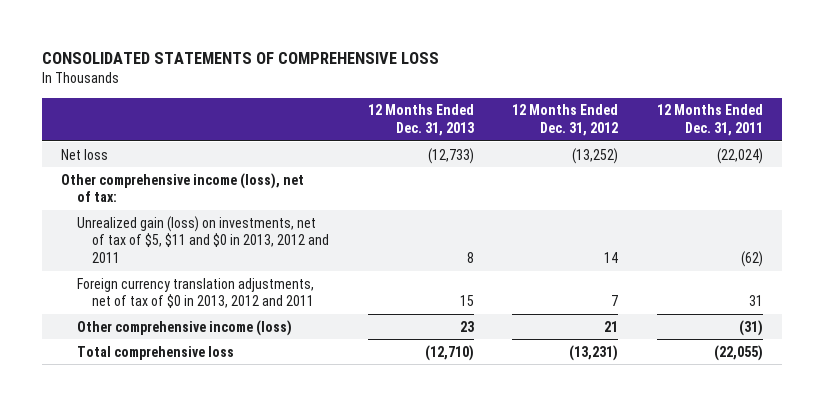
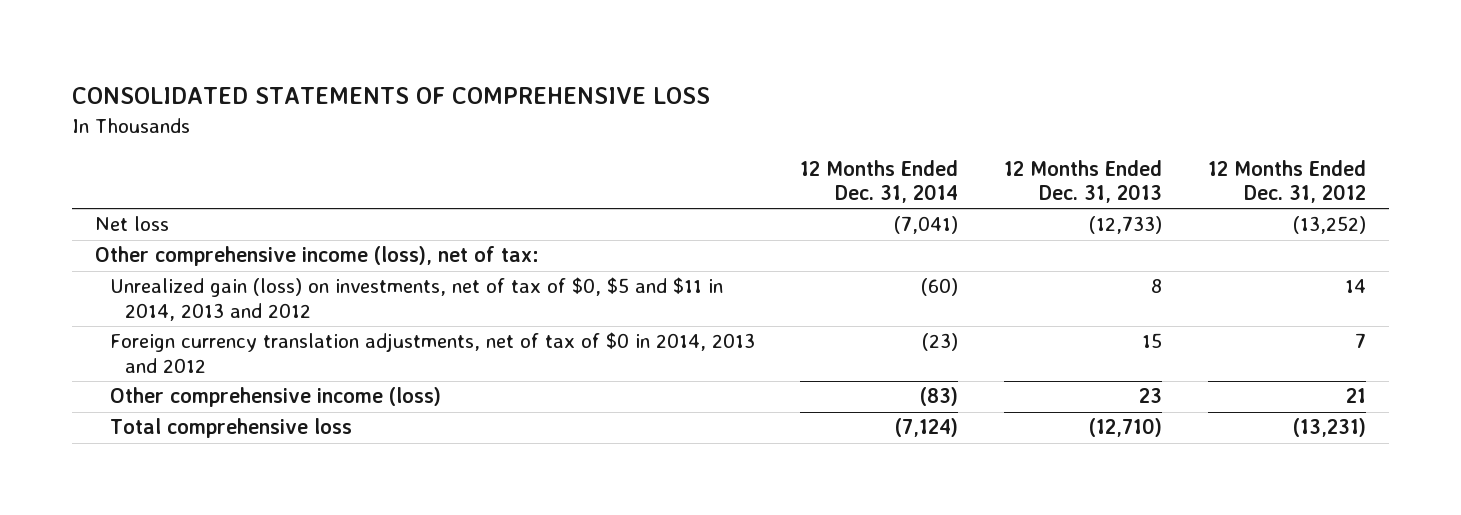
[656,104,763,136] 12 Months Ended Dec. 31, 2011 -> none
none -> [800,159,959,204] 12 Months Ended Dec. 31, 2014
[76,215,330,264] Unrealized gain (loss) on investments, net of tax of $5, $11 and $0 in 2013, 2012 and 2011 -> [109,277,723,321] Unrealized gain (loss) on investments, net of tax of $0, $5 and $11 in 2014, 2013 and 2012
[76,277,315,309] Foreign currency translation adjustments, net of tax of $0 in 2013, 2012 and 2011 -> [109,332,755,373] Foreign currency translation adjustments, net of tax of $0 in 2014, 2013 and 2012

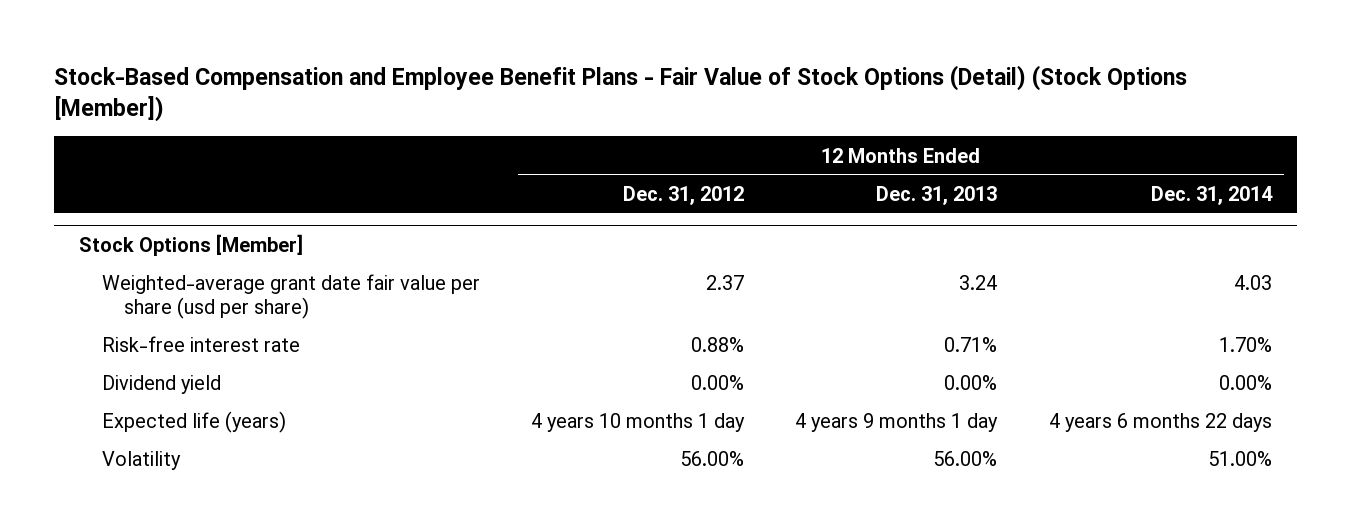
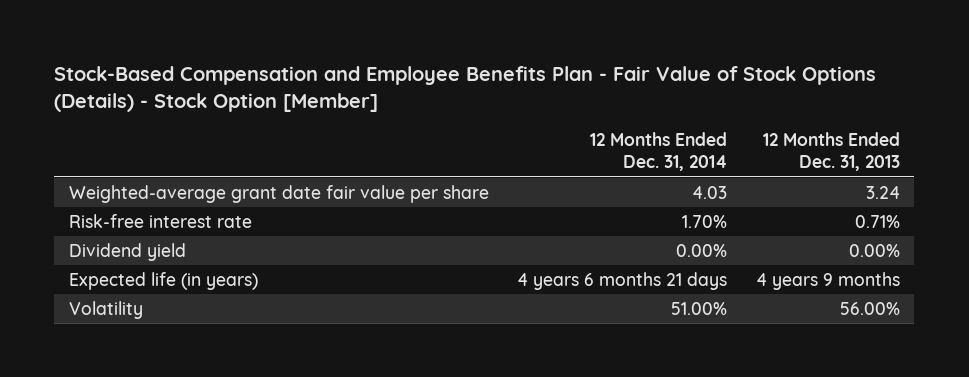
[53,65,1187,123] Stock-Based Compensation and Employee Benefit Plans - Fair Value of Stock Options (Detail) (Stock Options [Member]) -> [54,66,877,113] Stock-Based Compensation and Employee Benefits Plan - Fair Value of Stock Options (Details) - Stock Option [Member]
[623,185,745,205] Dec. 31, 2012 -> none
[79,233,304,256] Stock Options [Member] -> none
[101,274,480,319] Weighted-average grant date fair value per share (usd per share) -> [68,184,489,203] Weighted-average grant date fair value per share
[101,411,286,434] Expected life (years) -> [68,271,258,290] Expected life (in years)
[795,413,999,433] 4 years 9 months 1 day -> [756,271,901,290] 4 years 9 months
[1048,413,1272,433] 4 years 6 months 22 days -> [517,271,728,290] 4 years 6 months 21 days

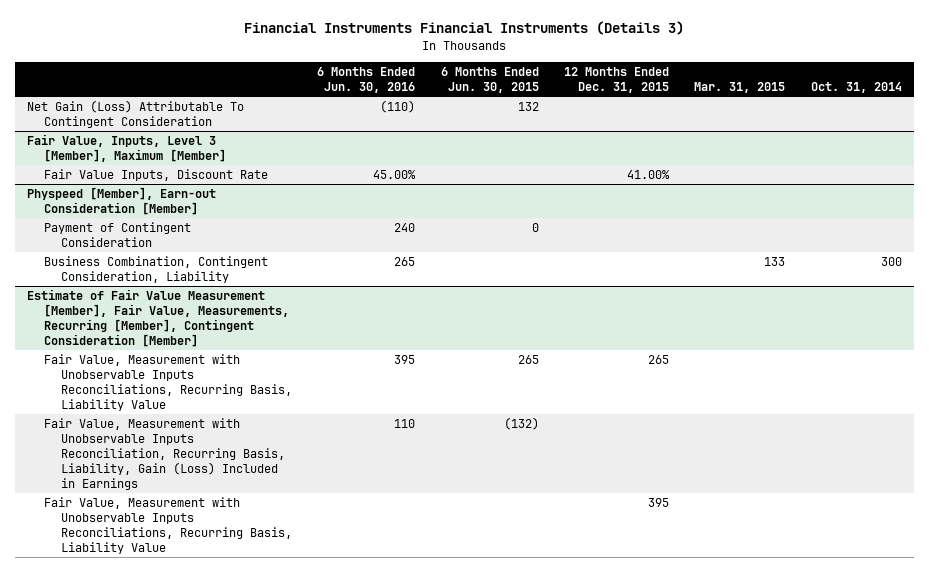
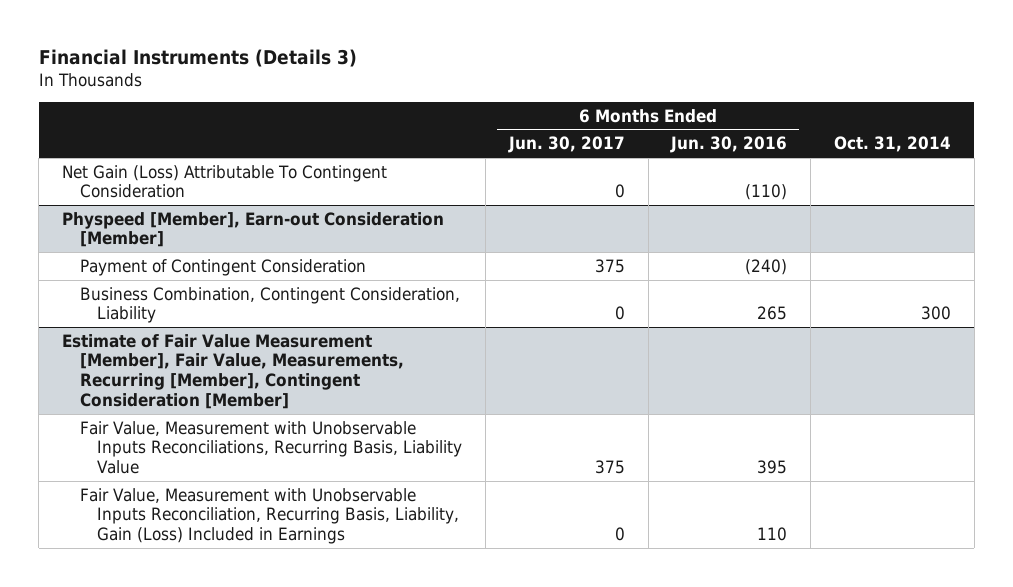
[244,21,685,36] Financial Instruments Financial Instruments (Details 3) -> [38,48,357,67] Financial Instruments (Details 3)
[440,66,539,93] 6 Months Ended Jun. 30, 2015 -> none
[563,66,669,93] 12 Months Ended Dec. 31, 2015 -> none
[694,81,786,93] Mar. 31, 2015 -> none
none -> [507,136,625,154] Jun. 30, 2017
[27,133,227,162] Fair Value, Inputs, Level 3 [Member], Maximum [Member] -> none
[44,168,269,181] Fair Value Inputs, Discount Rate -> none
[394,222,416,232] 240 -> [745,258,788,275] (240)
[44,496,293,554] Fair Value, Measurement with Unobservable Inputs Reconciliations, Recurring Basis, Liability Value -> none

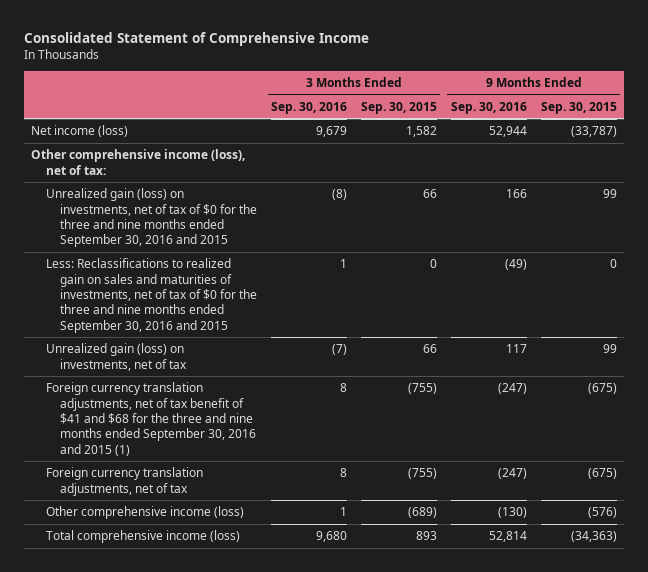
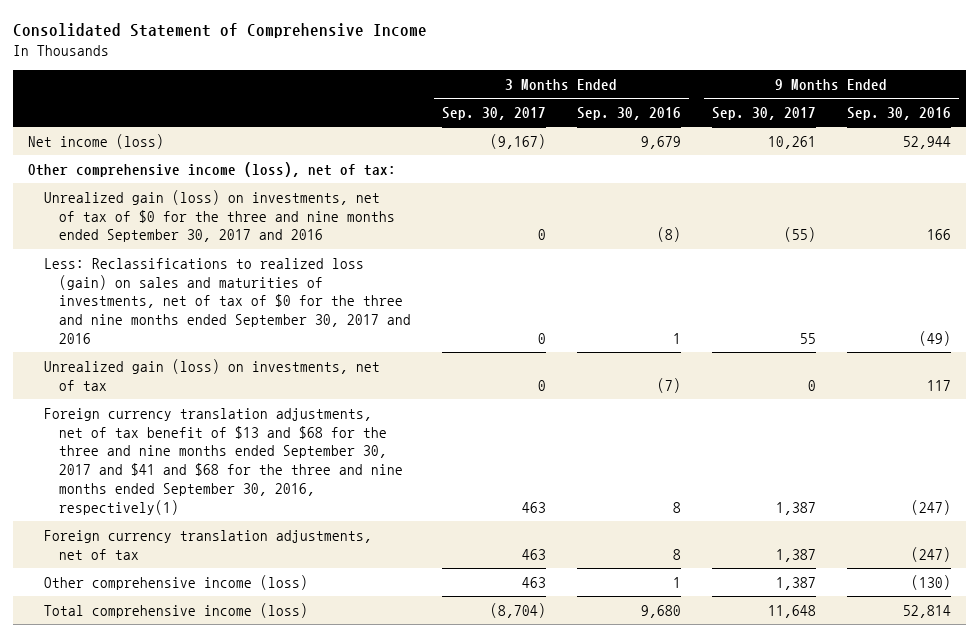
[360,101,437,114] Sep. 30, 2015 -> none
[540,101,617,114] Sep. 30, 2015 -> none
none -> [441,106,546,120] Sep. 30, 2017
none -> [711,106,816,120] Sep. 30, 2017
[45,188,258,248] Unrealized gain (loss) on investments, net of tax of $0 for the three and nine months ended September 30, 2016 and 2015 -> [43,189,395,243] Unrealized gain (loss) on investments, net of tax of $0 for the three and nine months ended September 30, 2017 and 2016
[45,258,258,333] Less: Reclassifications to realized gain on sales and maturities of investments, net of tax of $0 for the three and nine months ended September 30, 2016 and 2015 -> [43,257,411,344] Less: Reclassifications to realized loss (gain) on sales and maturities of investments, net of tax of $0 for the three and nine months ended September 30, 2017 and 2016
[45,382,257,456] Foreign currency translation adjustments, net of tax benefit of $41 and $68 for the three and nine months ended September 30, 2016 and 2015 (1) -> [43,407,403,515] Foreign currency translation adjustments, net of tax benefit of $13 and $68 for the three and nine months ended September 30, 2017 and $41 and $68 for the three and nine months ended September 30, 2016, respectively(1)

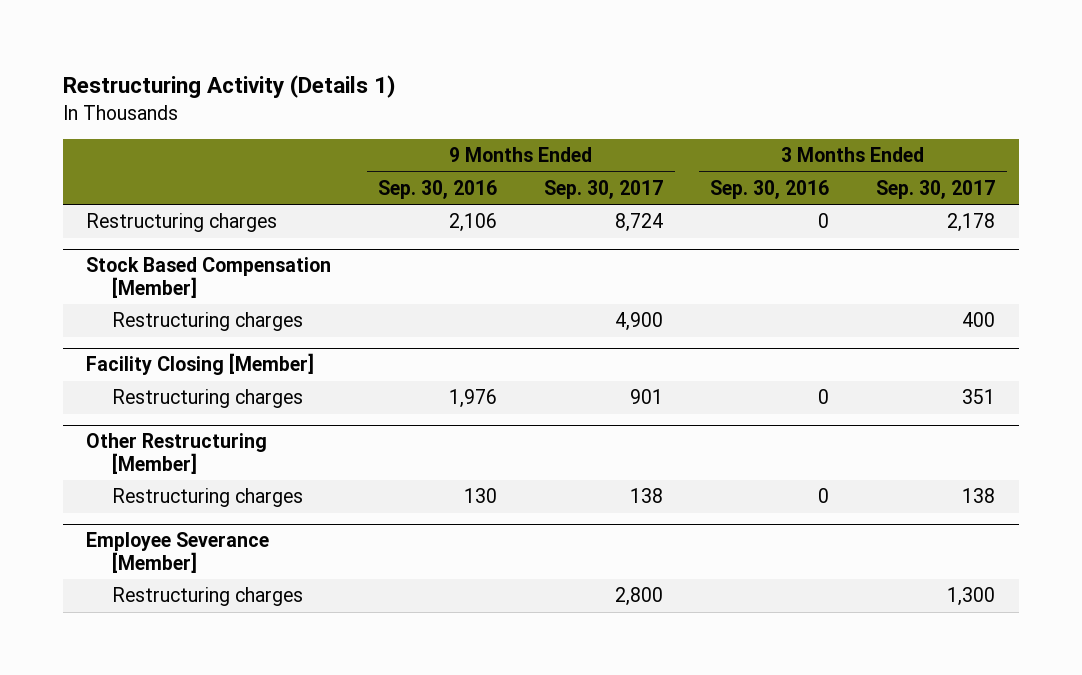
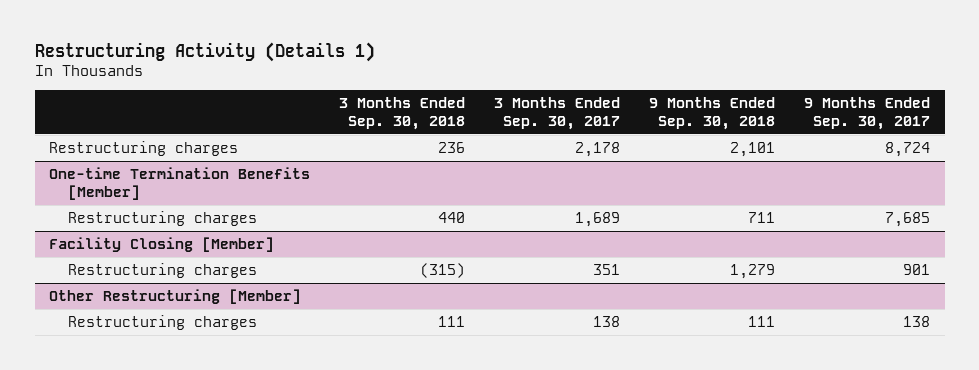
[378,179,498,199] Sep. 30, 2016 -> none
[710,179,830,199] Sep. 30, 2016 -> none
none -> [339,96,466,131] 3 Months Ended Sep. 30, 2018
none -> [649,96,776,131] 9 Months Ended Sep. 30, 2018
[86,257,332,298] Stock Based Compensation [Member] -> none
none -> [49,166,311,200] One-time Termination Benefits [Member]
[615,312,664,332] 4,900 -> [885,211,931,227] 7,685
[962,312,996,328] 400 -> [575,211,621,227] 1,689
[86,532,270,573] Employee Severance [Member] -> none
[112,587,304,607] Restructuring charges -> none

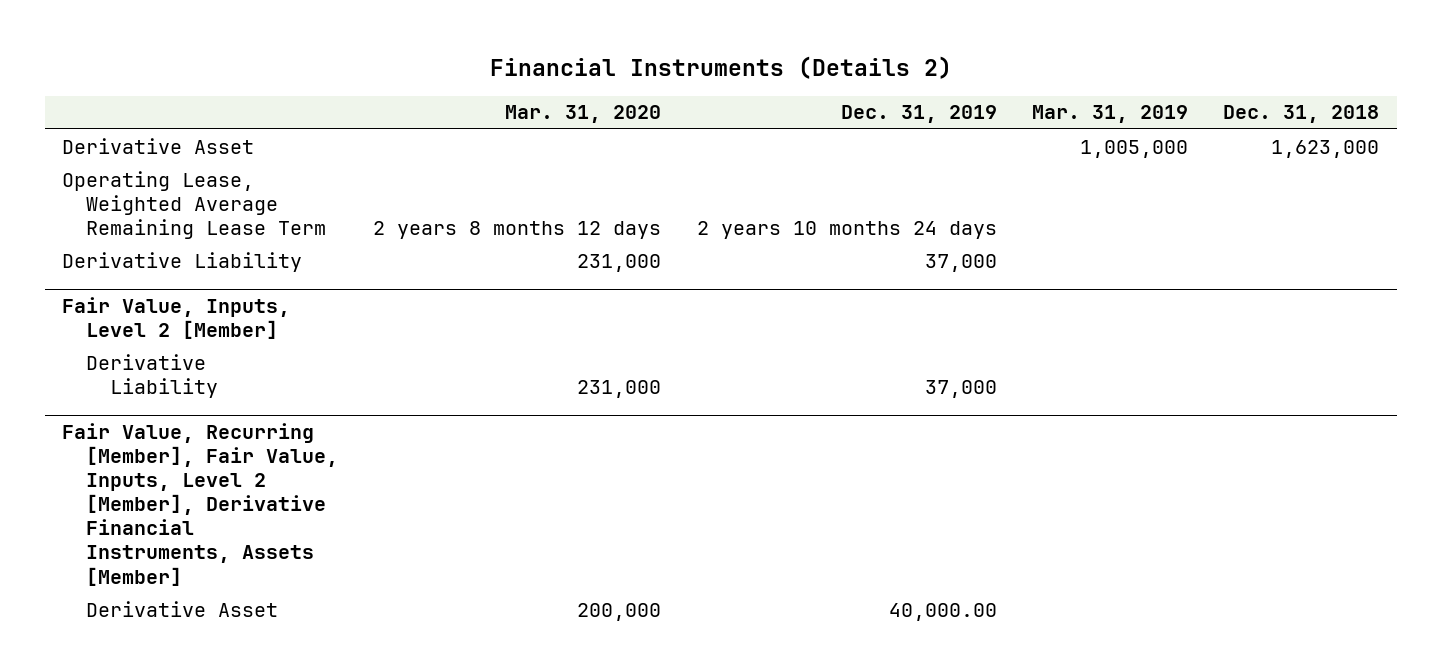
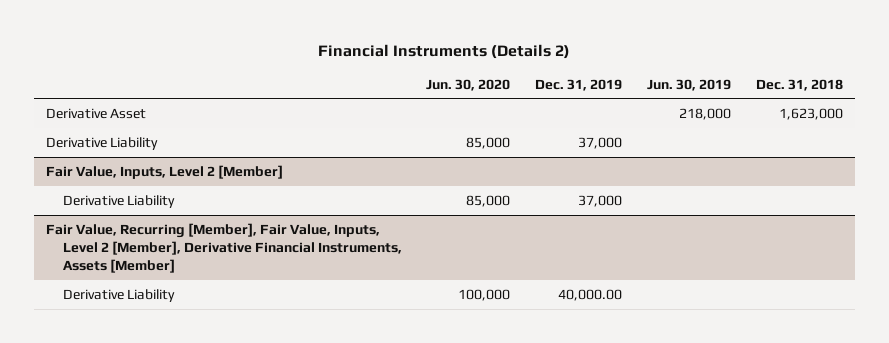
[505,105,662,124] Mar. 31, 2020 -> none
[1031,105,1188,124] Mar. 31, 2019 -> none
none -> [426,78,511,91] Jun. 30, 2020
none -> [646,78,731,91] Jun. 30, 2019
[62,170,327,240] Operating Lease, Weighted Average Remaining Lease Term -> none
[86,600,279,617] Derivative Asset -> none
none -> [62,288,175,302] Derivative Liability

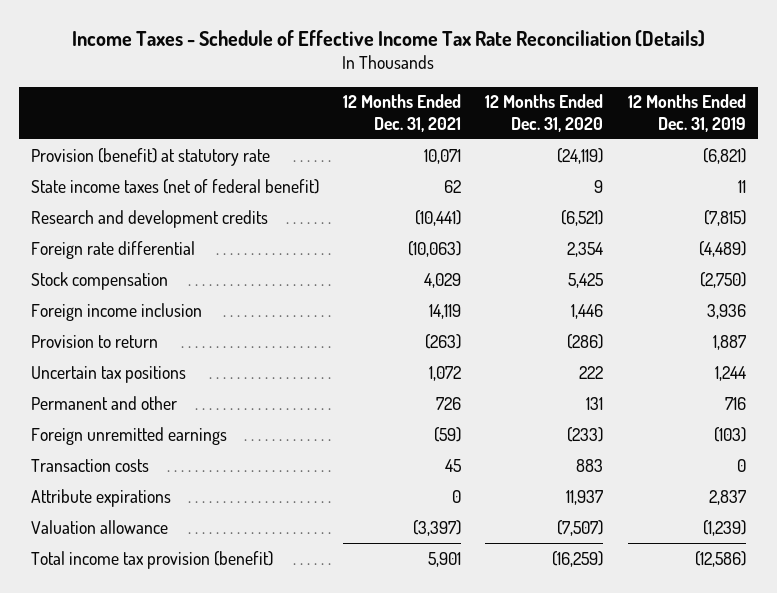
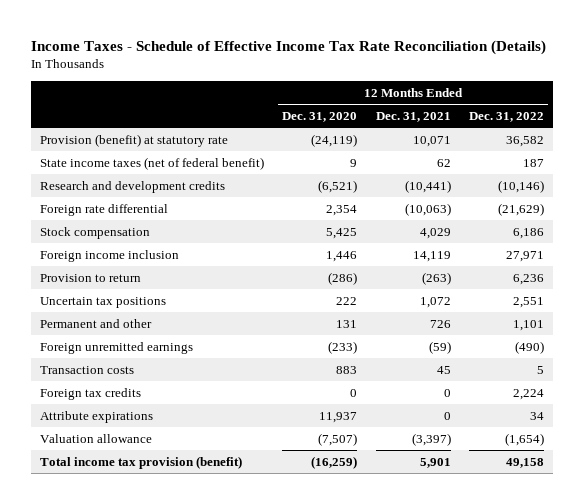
[627,94,746,132] 12 Months Ended Dec. 31, 2019 -> none
none -> [468,111,544,122] Dec. 31, 2022
none -> [40,387,142,400] Foreign tax credits

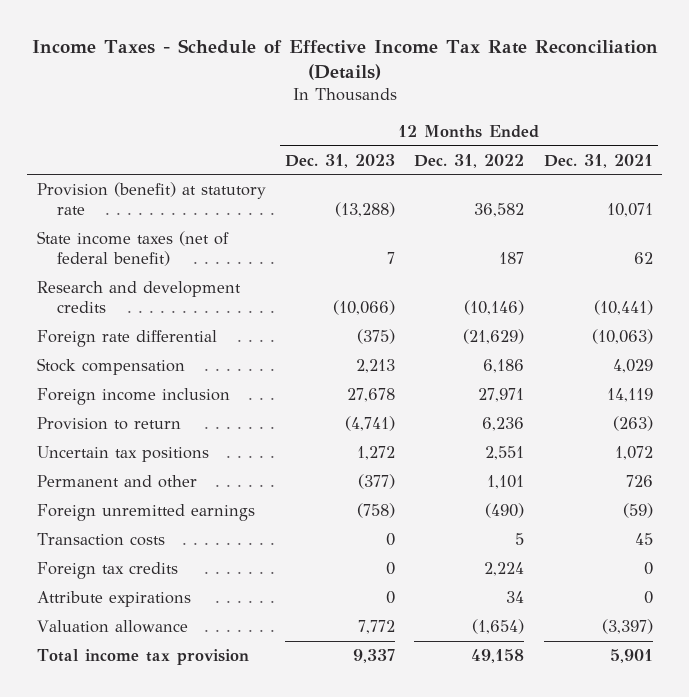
[282,111,358,122] Dec. 31, 2020 -> none
none -> [284,153,395,168] Dec. 31, 2023
[40,455,243,469] Total income tax provision (benefit) -> [36,649,249,666] Total income tax provision

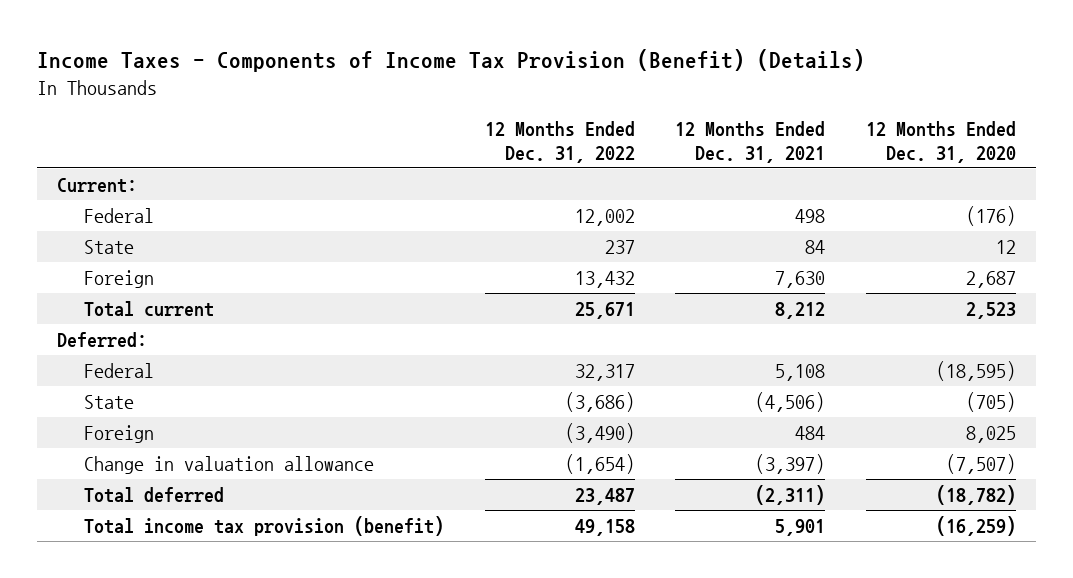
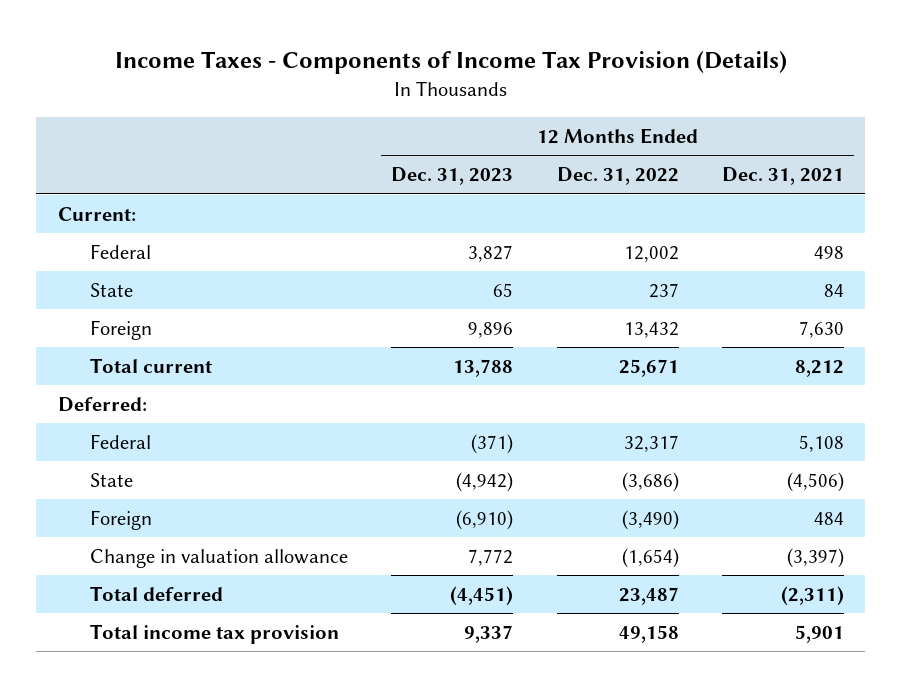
[36,49,865,73] Income Taxes - Components of Income Tax Provision (Benefit) (Details) -> [114,51,787,75] Income Taxes - Components of Income Tax Provision (Details)
[865,120,1016,163] 12 Months Ended Dec. 31, 2020 -> none
none -> [391,167,514,186] Dec. 31, 2023
[84,515,445,536] Total income tax provision (benefit) -> [90,623,340,644] Total income tax provision

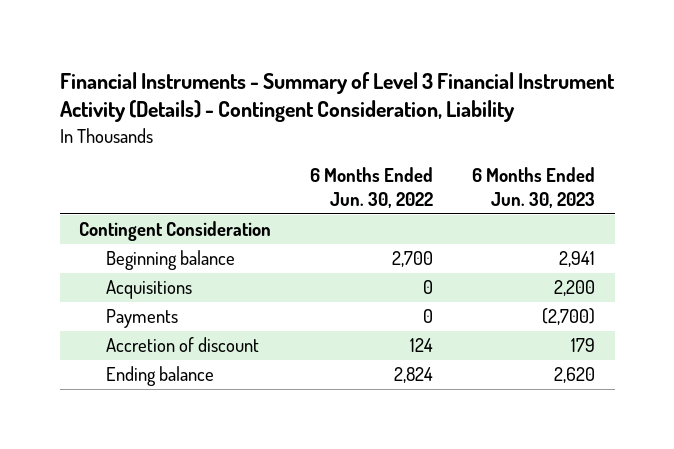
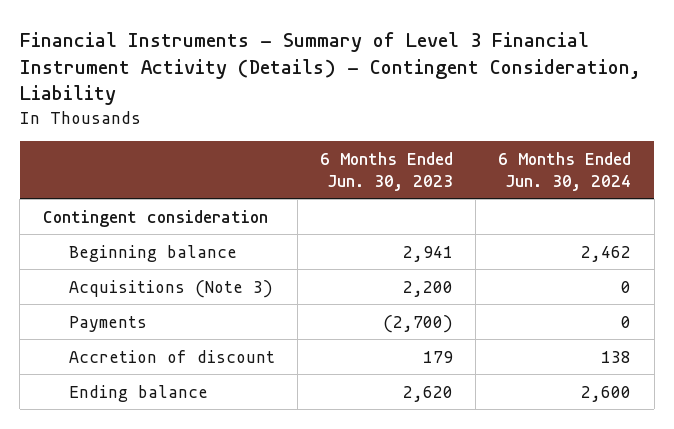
[310,167,434,208] 6 Months Ended Jun. 30, 2022 -> none
none -> [498,151,632,191] 6 Months Ended Jun. 30, 2024
[79,221,272,242] Contingent Consideration -> [42,209,268,227] Contingent consideration
[106,280,193,300] Acquisitions -> [68,279,273,298] Acquisitions (Note 3)

